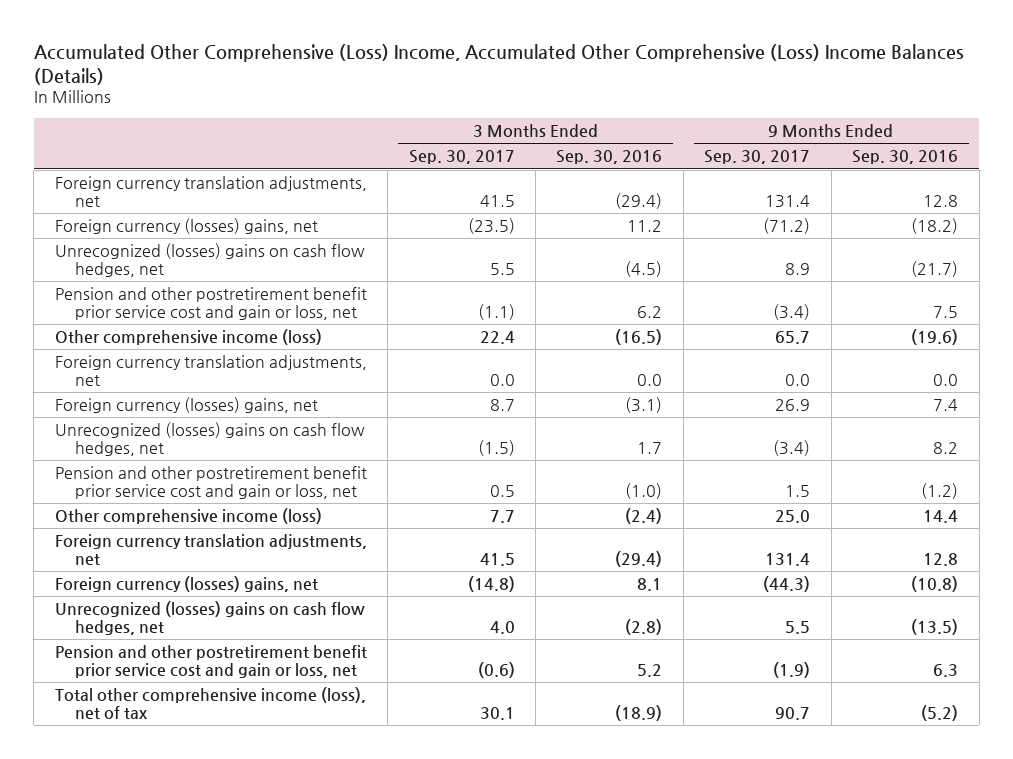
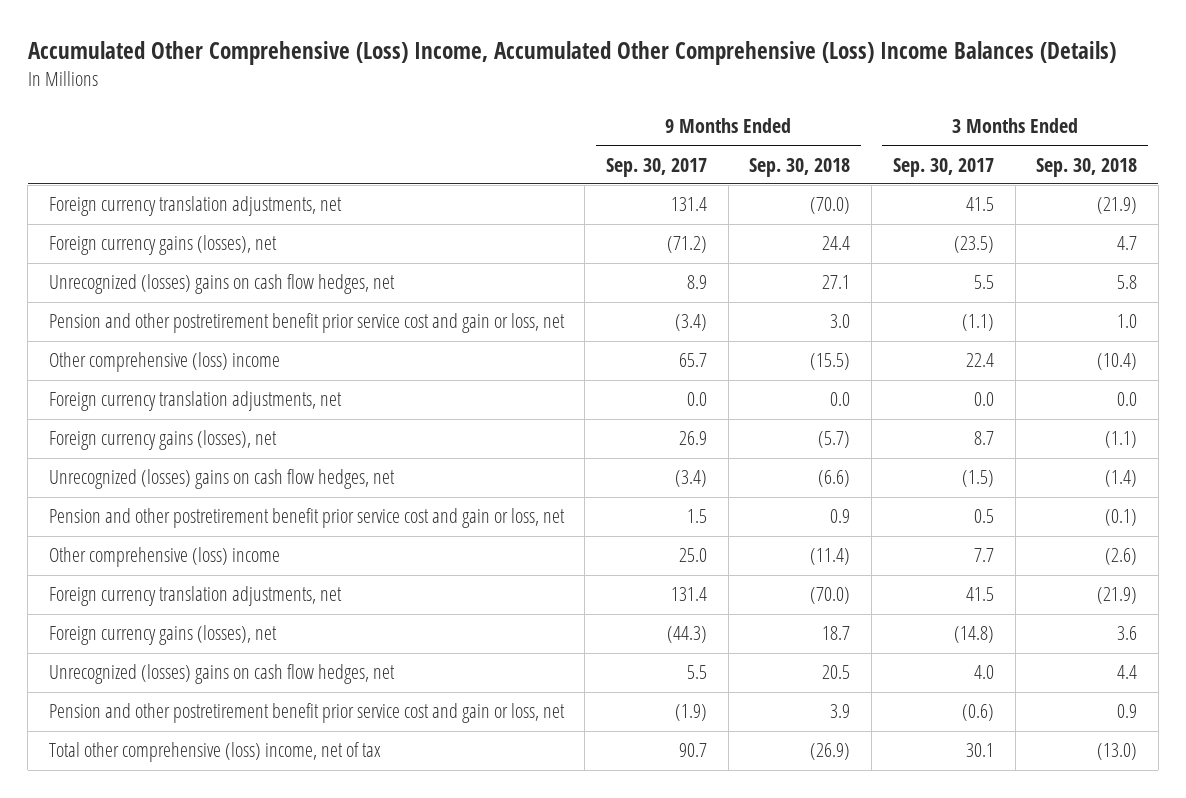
[556,150,663,165] Sep. 30, 2016 -> none
[852,150,959,165] Sep. 30, 2016 -> none
none -> [749,157,851,177] Sep. 30, 2018
none -> [1036,157,1138,177] Sep. 30, 2018
[54,218,318,235] Foreign currency (losses) gains, net -> [48,235,277,256] Foreign currency gains (losses), net
[54,329,322,346] Other comprehensive income (loss) -> [48,352,280,373] Other comprehensive (loss) income
[54,397,318,414] Foreign currency (losses) gains, net -> [48,430,277,451] Foreign currency gains (losses), net
[54,508,322,525] Other comprehensive income (loss) -> [48,547,280,568] Other comprehensive (loss) income
[54,576,318,593] Foreign currency (losses) gains, net -> [48,625,277,646] Foreign currency gains (losses), net
[54,687,366,719] Total other comprehensive income (loss), net of tax -> [48,742,381,763] Total other comprehensive (loss) income, net of tax

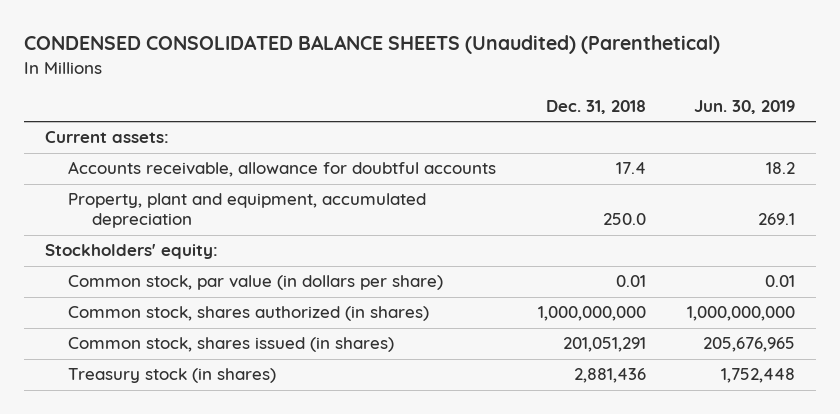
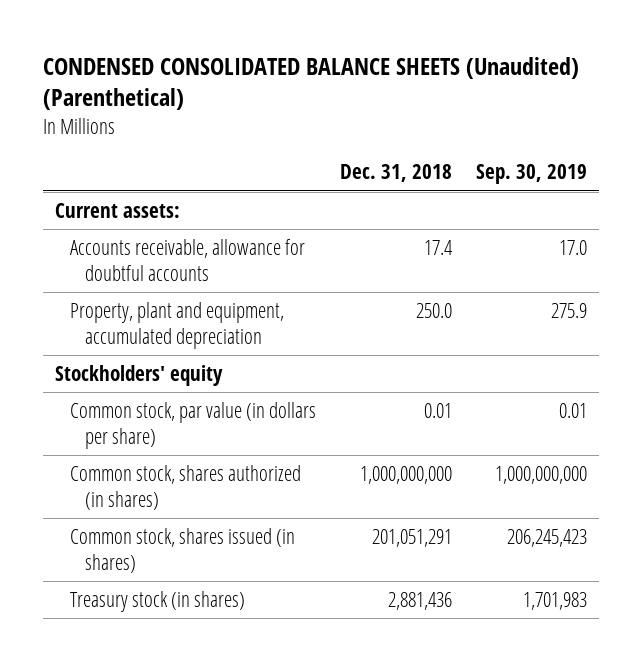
[694,99,796,114] Jun. 30, 2019 -> none
none -> [475,164,587,185] Sep. 30, 2019
[44,244,218,260] Stockholders' equity: -> [55,364,224,386] Stockholders' equity

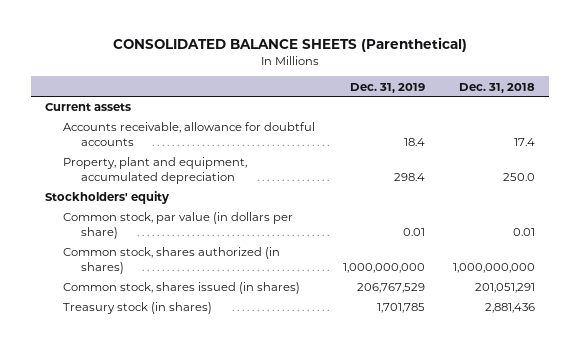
[43,56,580,111] CONDENSED CONSOLIDATED BALANCE SHEETS (Unaudited) (Parenthetical) -> [112,36,467,52] CONSOLIDATED BALANCE SHEETS (Parenthetical)
[475,164,587,185] Sep. 30, 2019 -> none
none -> [349,82,425,93] Dec. 31, 2019
[55,202,181,218] Current assets: -> [44,103,131,112] Current assets

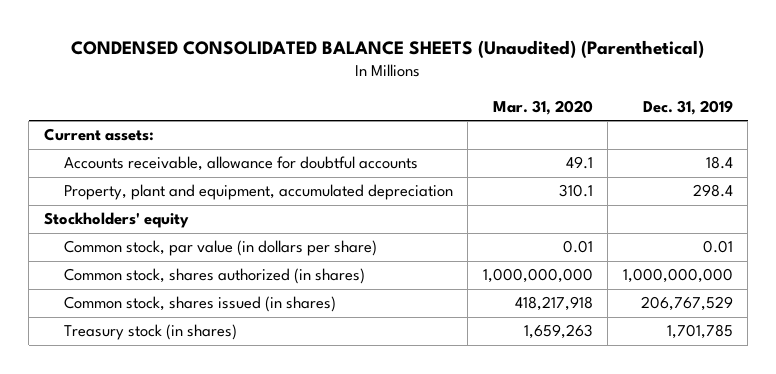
[112,36,467,52] CONSOLIDATED BALANCE SHEETS (Parenthetical) -> [71,39,705,58] CONDENSED CONSOLIDATED BALANCE SHEETS (Unaudited) (Parenthetical)
[458,82,535,93] Dec. 31, 2018 -> none
none -> [492,99,593,115] Mar. 31, 2020
[44,103,131,112] Current assets -> [43,128,154,142] Current assets:

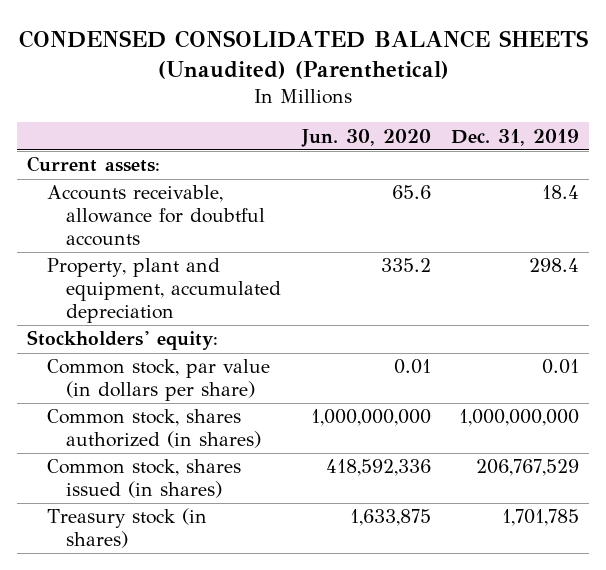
[492,99,593,115] Mar. 31, 2020 -> none
none -> [300,128,431,147] Jun. 30, 2020
[43,212,189,229] Stockholders' equity -> [27,330,219,351] Stockholders' equity:

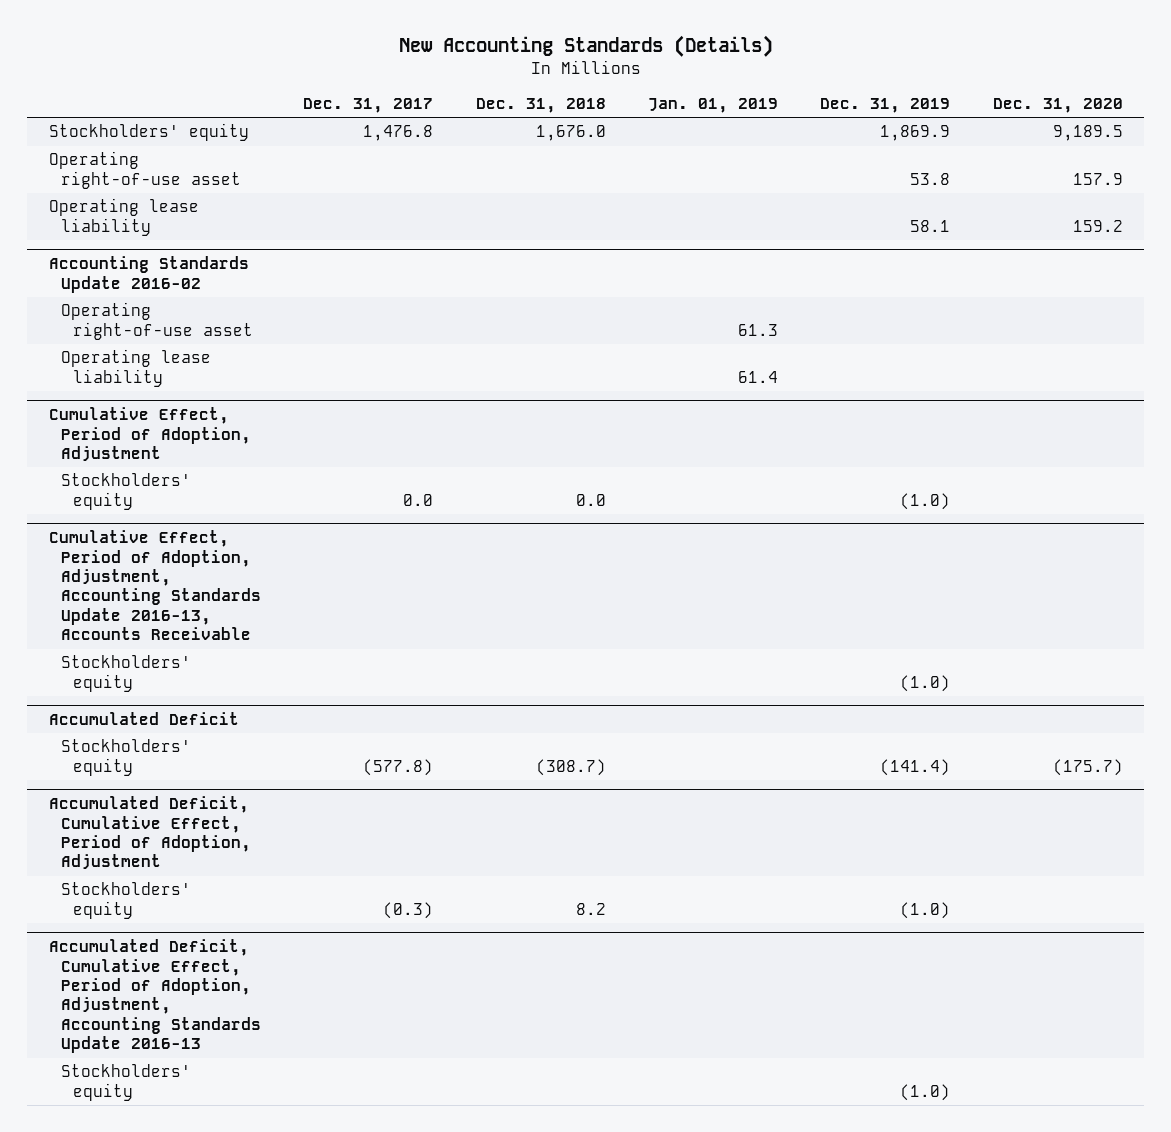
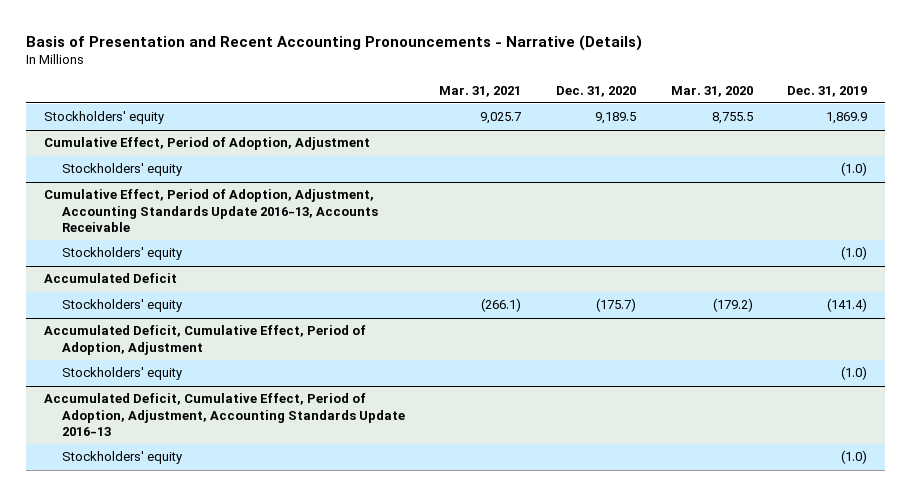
[398,35,773,58] New Accounting Standards (Details) -> [26,34,643,51] Basis of Presentation and Recent Accounting Pronouncements - Narrative (Details)
[303,97,434,113] Dec. 31, 2017 -> none
[475,97,606,113] Dec. 31, 2018 -> none
[647,97,778,113] Jan. 01, 2019 -> none
none -> [439,85,522,97] Mar. 31, 2021
none -> [670,85,753,97] Mar. 31, 2020
[48,151,241,189] Operating right-of-use asset -> none
[48,198,199,236] Operating lease liability -> none
[48,256,249,293] Accounting Standards Update 2016-02 -> none
[60,302,254,340] Operating right-of-use asset -> none
[60,349,211,387] Operating lease liability -> none

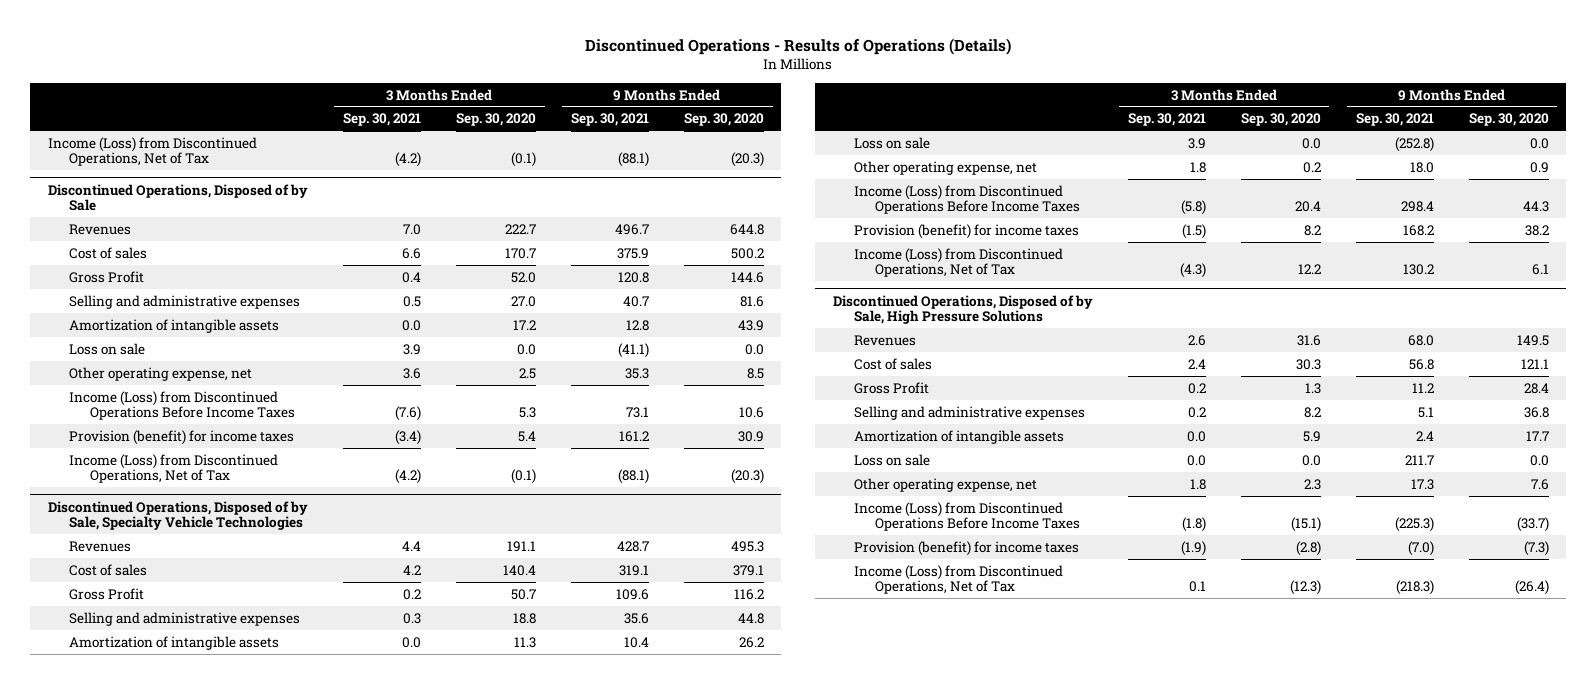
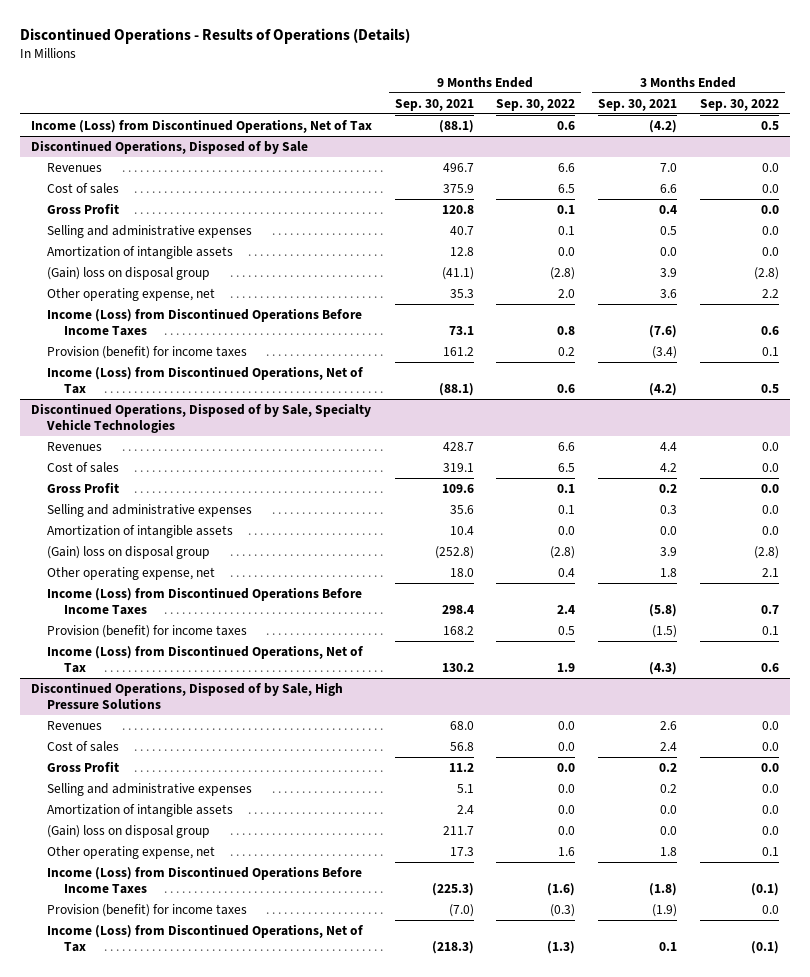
[455,113,536,127] Sep. 30, 2020 -> none
[683,113,764,127] Sep. 30, 2020 -> none
none -> [496,98,576,111] Sep. 30, 2022
none -> [699,98,779,111] Sep. 30, 2022
[69,342,146,355] Loss on sale -> [47,266,211,280] (Gain) loss on disposal group
[853,136,930,149] Loss on sale -> [47,545,211,559] (Gain) loss on disposal group
[853,453,930,466] Loss on sale -> [47,824,211,838] (Gain) loss on disposal group

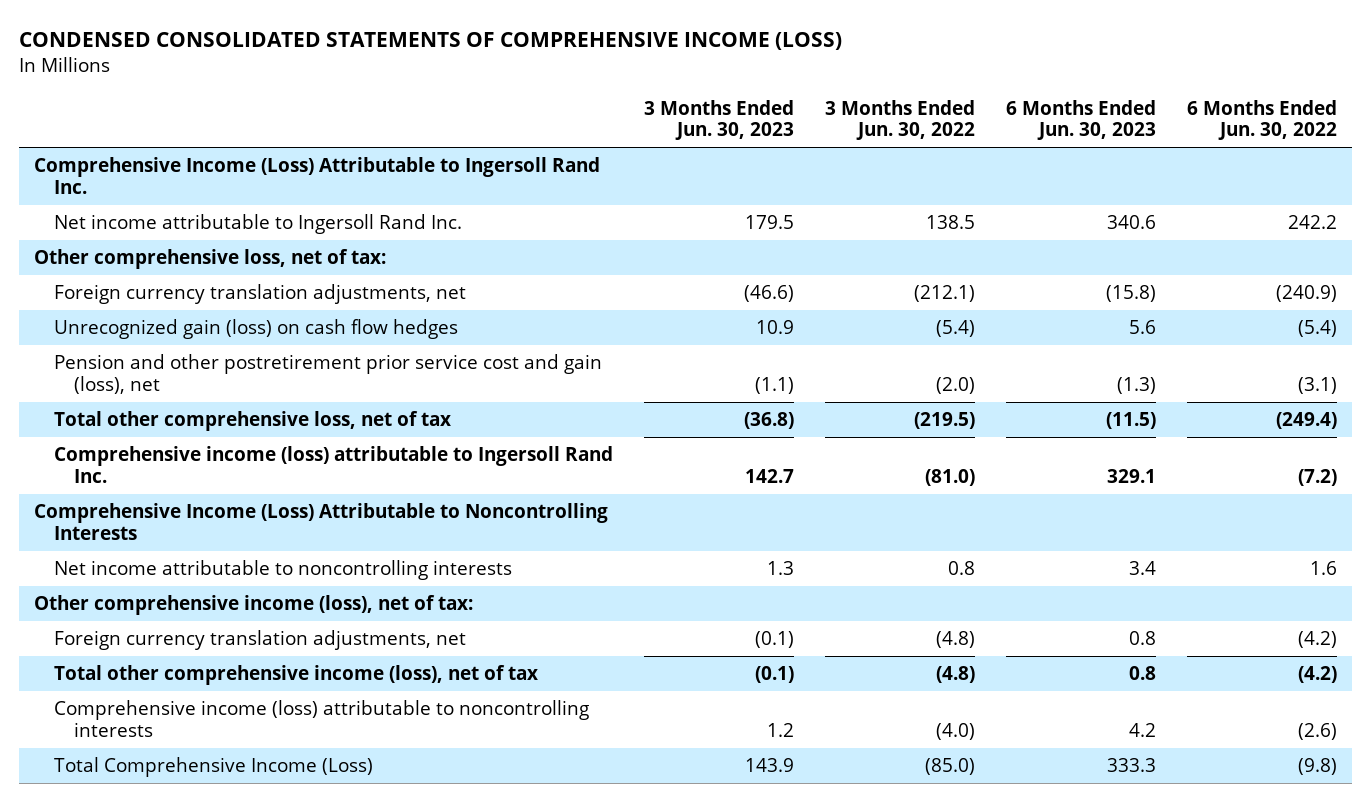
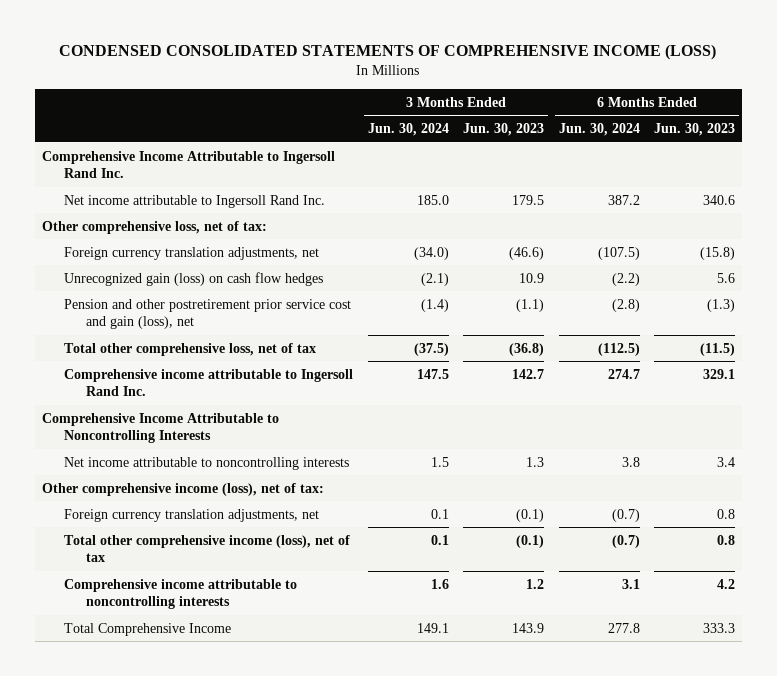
[824,99,975,141] 3 Months Ended Jun. 30, 2022 -> none
[1186,99,1337,141] 6 Months Ended Jun. 30, 2022 -> none
none -> [367,122,449,136] Jun. 30, 2024
none -> [558,122,640,136] Jun. 30, 2024
[33,157,600,194] Comprehensive Income (Loss) Attributable to Ingersoll Rand Inc. -> [41,150,335,179] Comprehensive Income Attributable to Ingersoll Rand Inc.
[54,446,614,483] Comprehensive income (loss) attributable to Ingersoll Rand Inc. -> [63,368,353,397] Comprehensive income attributable to Ingersoll Rand Inc.
[33,503,608,540] Comprehensive Income (Loss) Attributable to Noncontrolling Interests -> [41,412,279,444] Comprehensive Income Attributable to Noncontrolling Interests
[54,700,590,737] Comprehensive income (loss) attributable to noncontrolling interests -> [63,578,297,610] Comprehensive income attributable to noncontrolling interests
[54,757,374,778] Total Comprehensive Income (Loss) -> [63,622,231,636] Total Comprehensive Income

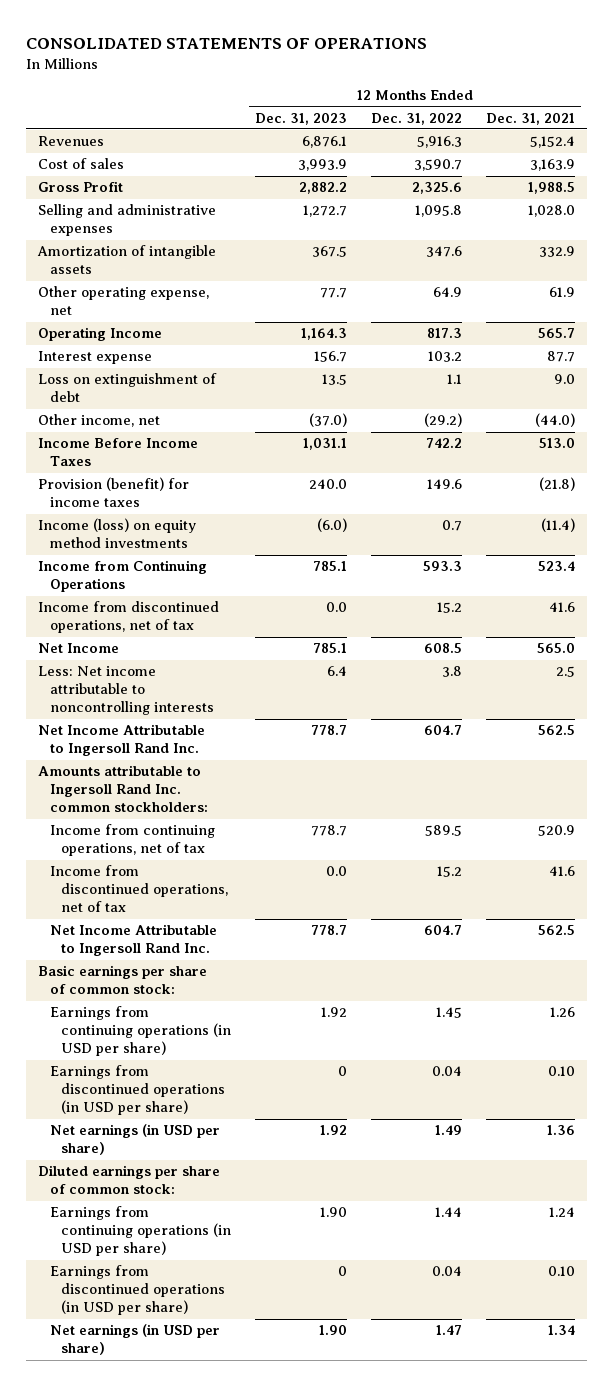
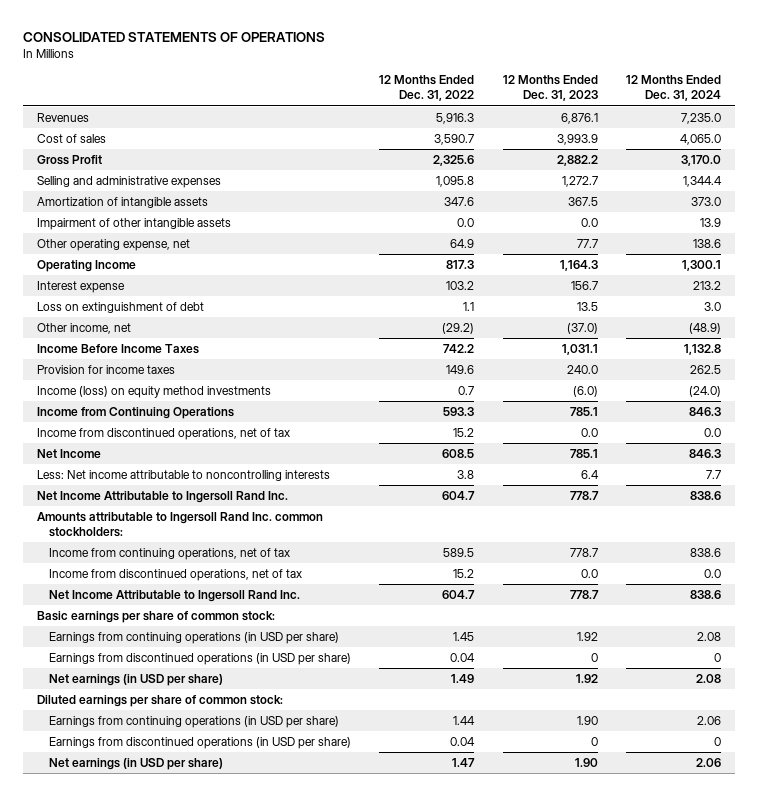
[485,112,575,125] Dec. 31, 2021 -> none
none -> [625,75,721,102] 12 Months Ended Dec. 31, 2024
none -> [37,217,232,230] Impairment of other intangible assets
[38,477,190,508] Provision (benefit) for income taxes -> [37,364,176,374] Provision for income taxes

